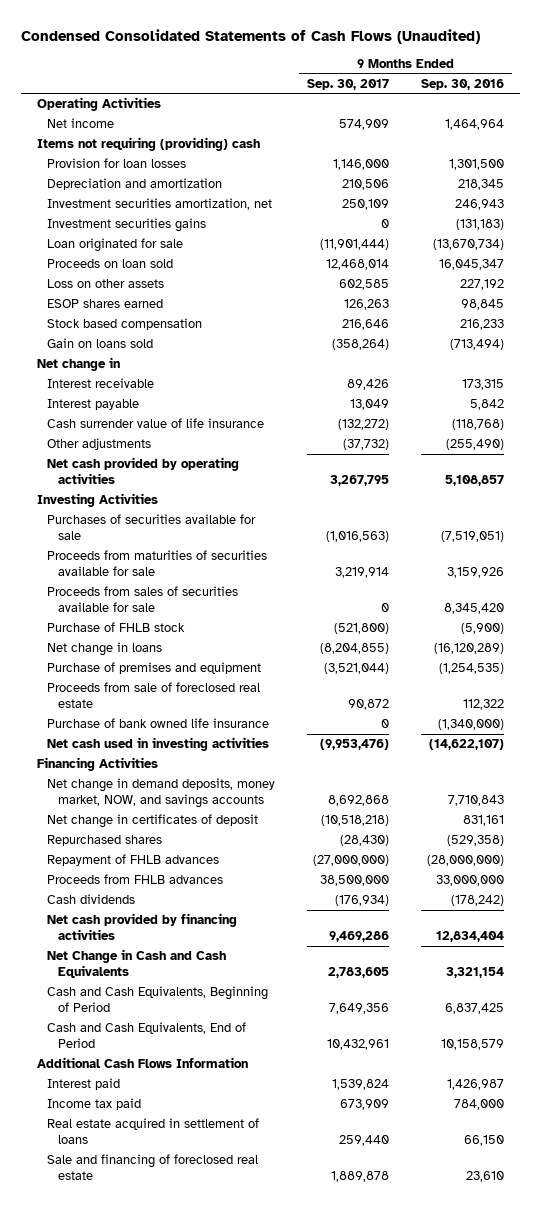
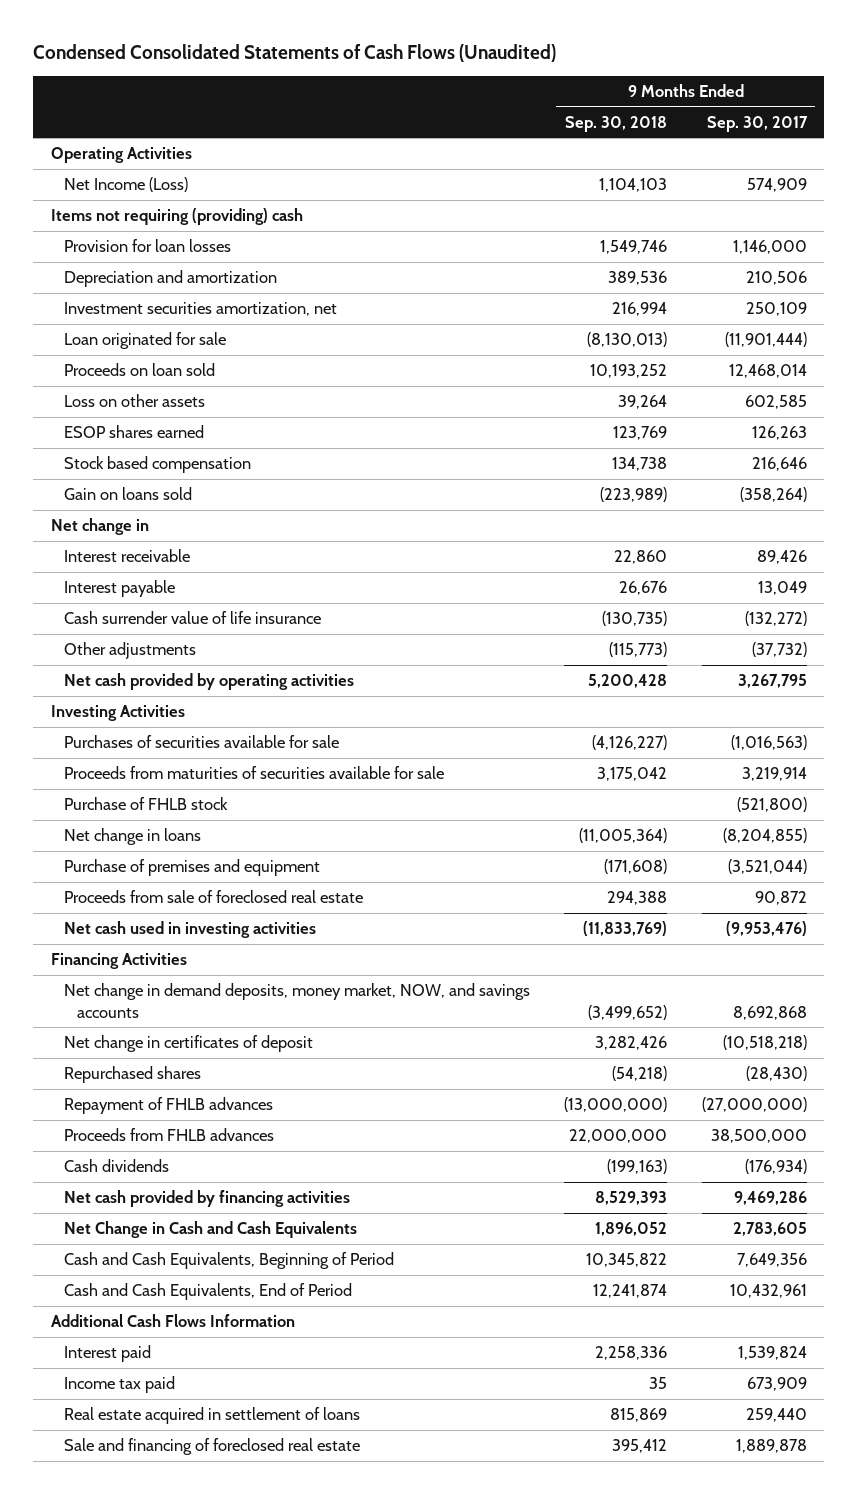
[421,78,505,90] Sep. 30, 2016 -> none
none -> [565,115,668,132] Sep. 30, 2018
[47,118,115,129] Net income -> [63,177,188,193] Net Income (Loss)
[47,218,207,233] Investment securities gains -> none
[47,586,239,613] Proceeds from sales of securities available for sale -> none
[47,718,270,729] Purchase of bank owned life insurance -> none

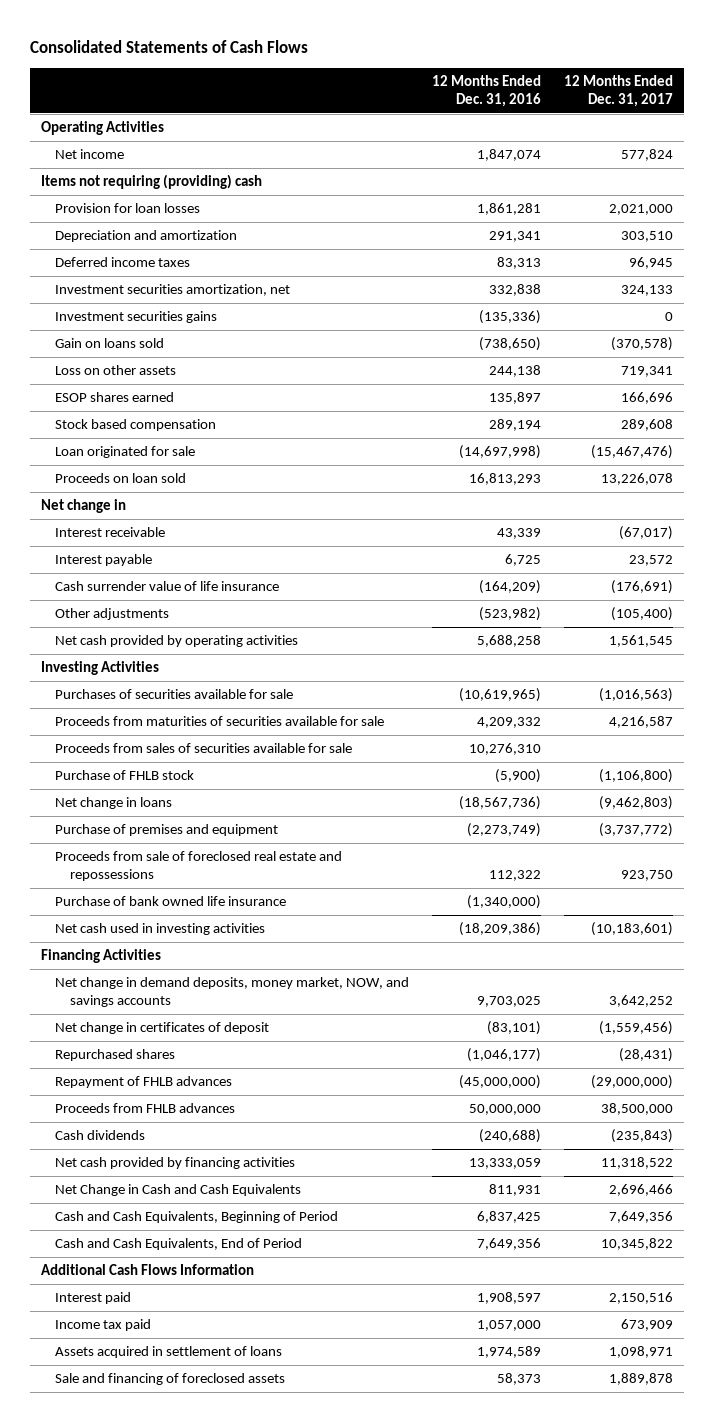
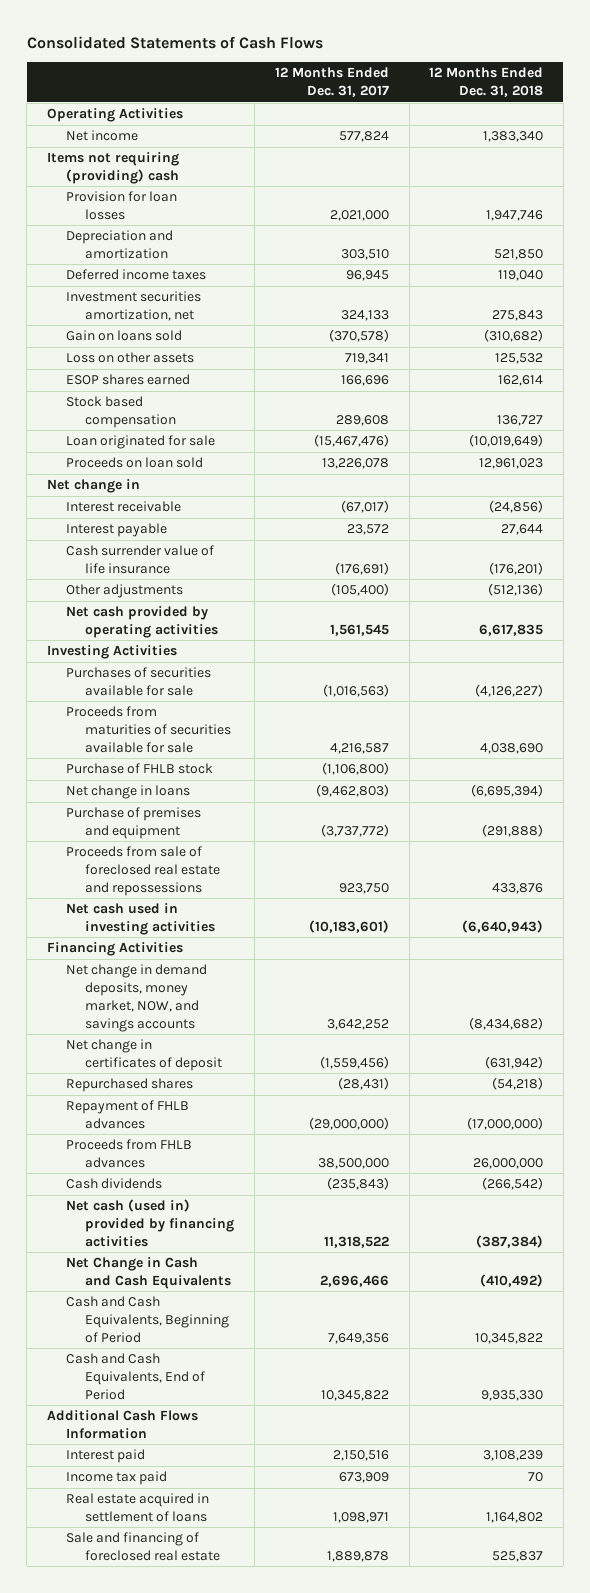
[432,75,542,108] 12 Months Ended Dec. 31, 2016 -> none
none -> [429,67,544,98] 12 Months Ended Dec. 31, 2018
[55,311,218,324] Investment securities gains -> none
[55,743,353,754] Proceeds from sales of securities available for sale -> none
[55,896,287,907] Purchase of bank owned life insurance -> none
[55,1157,296,1170] Net cash provided by financing activities -> [66,1199,235,1247] Net cash (used in) provided by financing activities
[55,1346,283,1359] Assets acquired in settlement of loans -> [66,1493,210,1523] Real estate acquired in settlement of loans
[55,1373,286,1386] Sale and financing of foreclosed assets -> [66,1532,221,1562] Sale and financing of foreclosed real estate

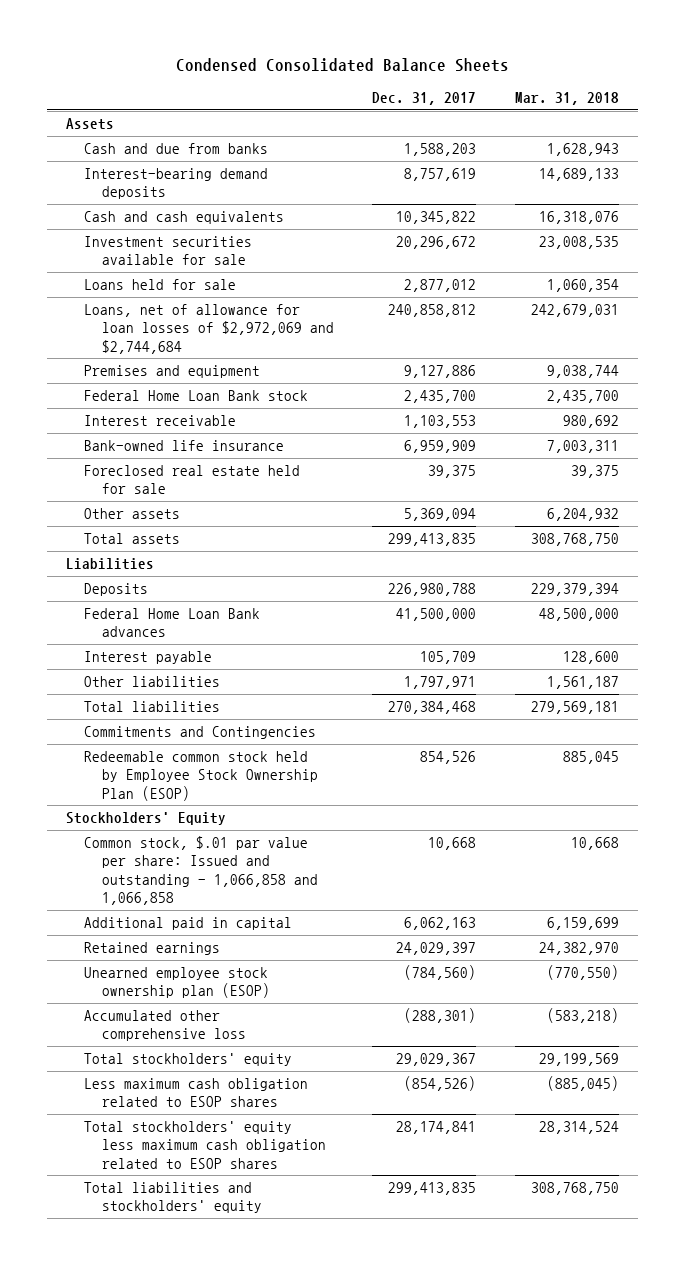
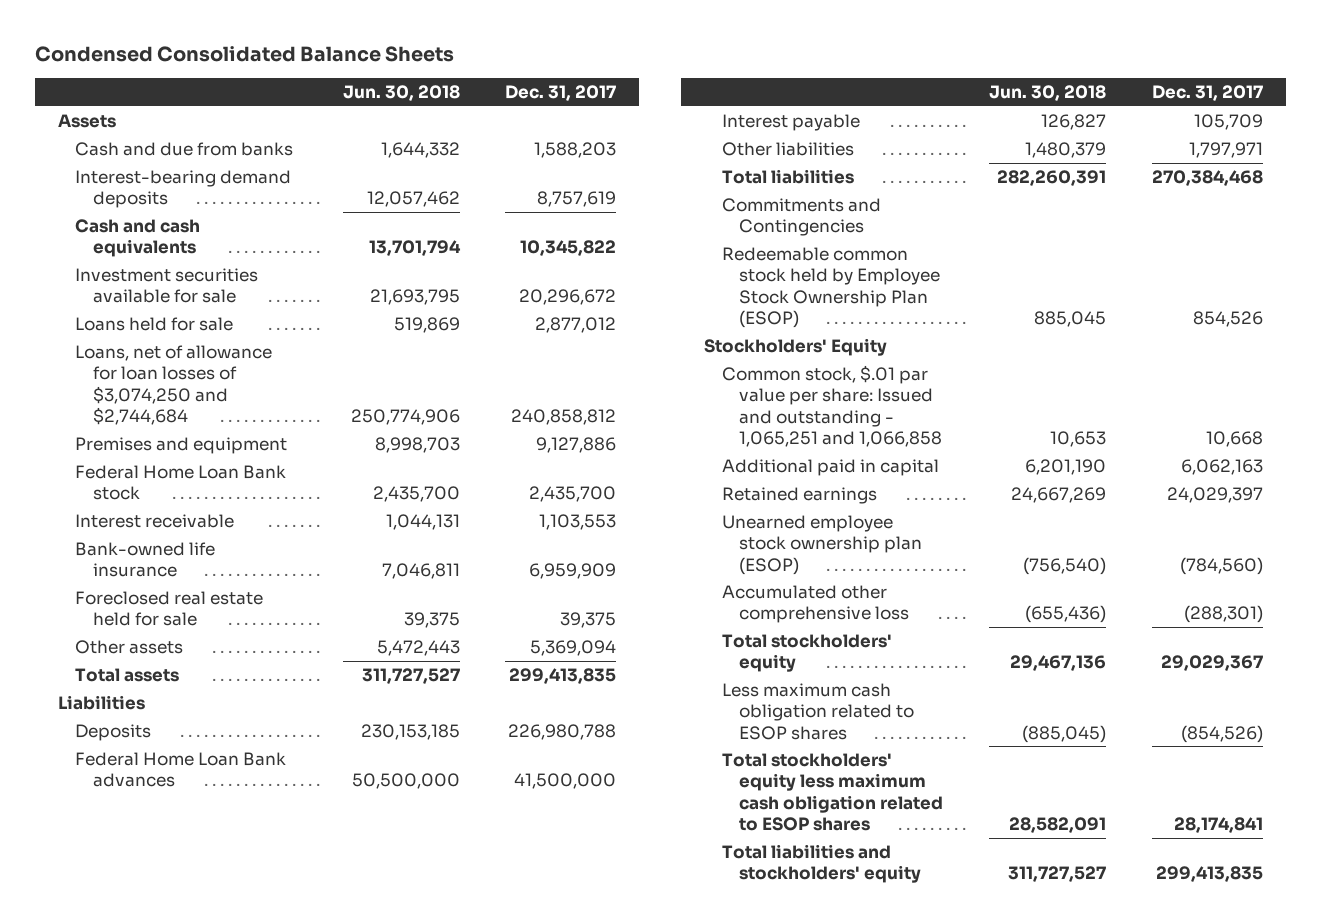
[514,92,619,106] Mar. 31, 2018 -> none
none -> [342,85,460,102] Jun. 30, 2018
[84,304,335,354] Loans, net of allowance for loan losses of $2,972,069 and $2,744,684 -> [75,345,273,425] Loans, net of allowance for loan losses of $3,074,250 and $2,744,684
[84,836,319,906] Common stock, $.01 par value per share: Issued and outstanding - 1,066,858 and 1,066,858 -> [721,365,943,447] Common stock, $.01 par value per share: Issued and outstanding - 1,065,251 and 1,066,858

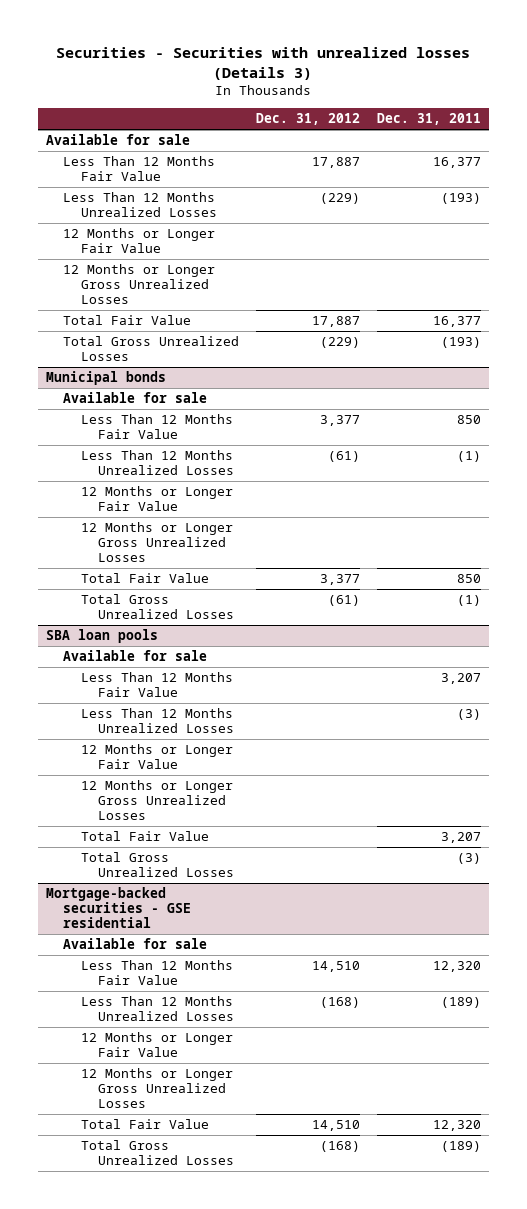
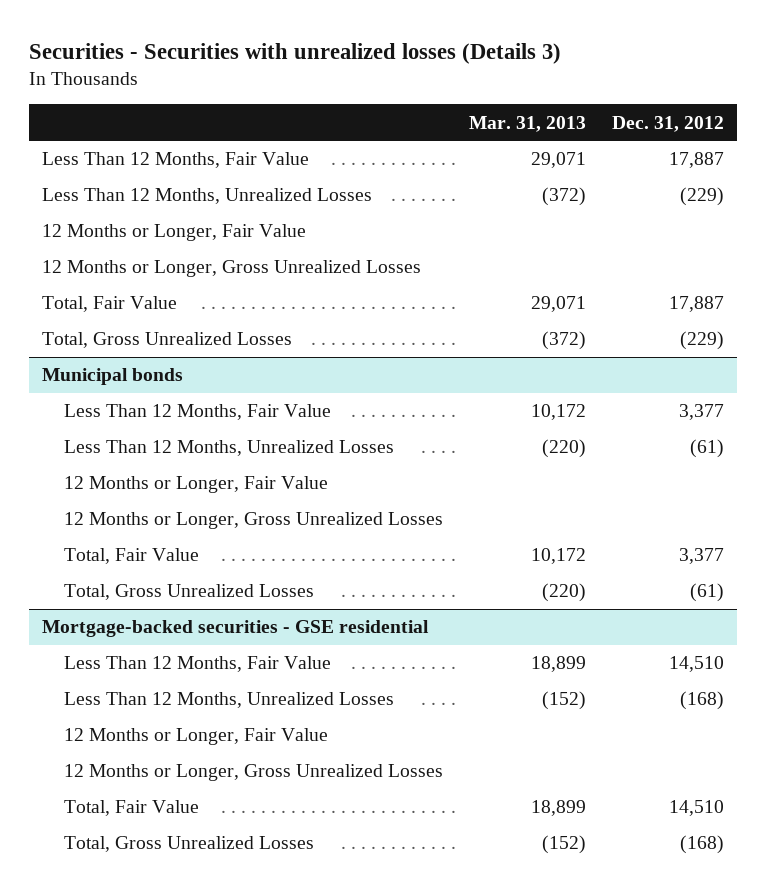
[376,113,481,126] Dec. 31, 2011 -> none
none -> [469,115,587,132] Mar. 31, 2013
[46,134,191,146] Available for sale -> none
[63,156,216,182] Less Than 12 Months Fair Value -> [41,152,309,169] Less Than 12 Months, Fair Value
[63,192,217,218] Less Than 12 Months Unrealized Losses -> [41,188,372,205] Less Than 12 Months, Unrealized Losses
[63,228,216,254] 12 Months or Longer Fair Value -> [41,224,306,242] 12 Months or Longer, Fair Value
[63,264,216,305] 12 Months or Longer Gross Unrealized Losses -> [41,260,421,278] 12 Months or Longer, Gross Unrealized Losses
[63,315,192,326] Total Fair Value -> [41,296,177,313] Total, Fair Value
[63,336,240,362] Total Gross Unrealized Losses -> [41,332,292,349] Total, Gross Unrealized Losses
[63,392,208,404] Available for sale -> none
[46,629,159,644] SBA loan pools -> none
[63,650,208,662] Available for sale -> none
[80,672,233,698] Less Than 12 Months Fair Value -> none
[80,708,234,734] Less Than 12 Months Unrealized Losses -> none
[80,744,233,770] 12 Months or Longer Fair Value -> none
[80,780,233,821] 12 Months or Longer Gross Unrealized Losses -> none
[80,831,209,842] Total Fair Value -> none
[80,852,234,878] Total Gross Unrealized Losses -> none
[80,414,233,440] Less Than 12 Months Fair Value -> [64,404,332,421] Less Than 12 Months, Fair Value
[80,450,234,476] Less Than 12 Months Unrealized Losses -> [64,440,395,457] Less Than 12 Months, Unrealized Losses
[80,486,233,512] 12 Months or Longer Fair Value -> [64,476,329,494] 12 Months or Longer, Fair Value
[80,522,233,563] 12 Months or Longer Gross Unrealized Losses -> [64,512,444,530] 12 Months or Longer, Gross Unrealized Losses
[80,573,209,584] Total Fair Value -> [64,548,200,565] Total, Fair Value
[80,594,234,620] Total Gross Unrealized Losses -> [64,584,315,601] Total, Gross Unrealized Losses
[63,938,208,950] Available for sale -> none
[80,960,233,986] Less Than 12 Months Fair Value -> [64,656,332,673] Less Than 12 Months, Fair Value
[80,996,234,1022] Less Than 12 Months Unrealized Losses -> [64,692,395,709] Less Than 12 Months, Unrealized Losses
[80,1032,233,1058] 12 Months or Longer Fair Value -> [64,728,329,746] 12 Months or Longer, Fair Value
[80,1068,233,1109] 12 Months or Longer Gross Unrealized Losses -> [64,764,444,782] 12 Months or Longer, Gross Unrealized Losses
[80,1119,209,1130] Total Fair Value -> [64,800,200,817] Total, Fair Value
[80,1140,234,1166] Total Gross Unrealized Losses -> [64,836,315,853] Total, Gross Unrealized Losses

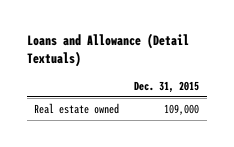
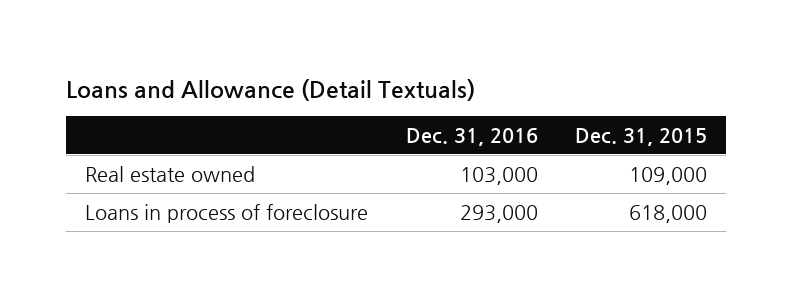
none -> [405,127,538,146] Dec. 31, 2016
none -> [85,203,369,223] Loans in process of foreclosure

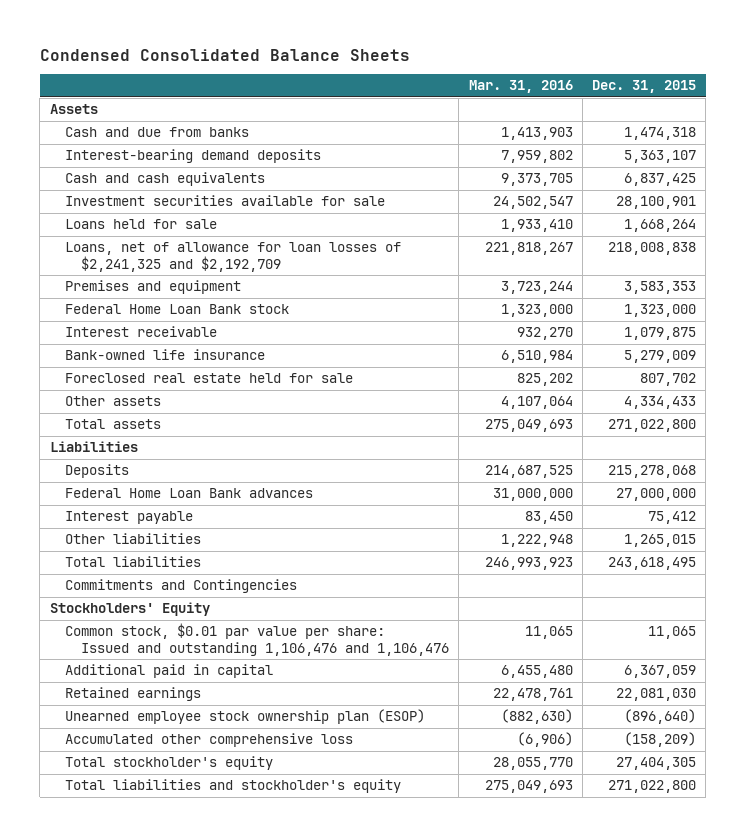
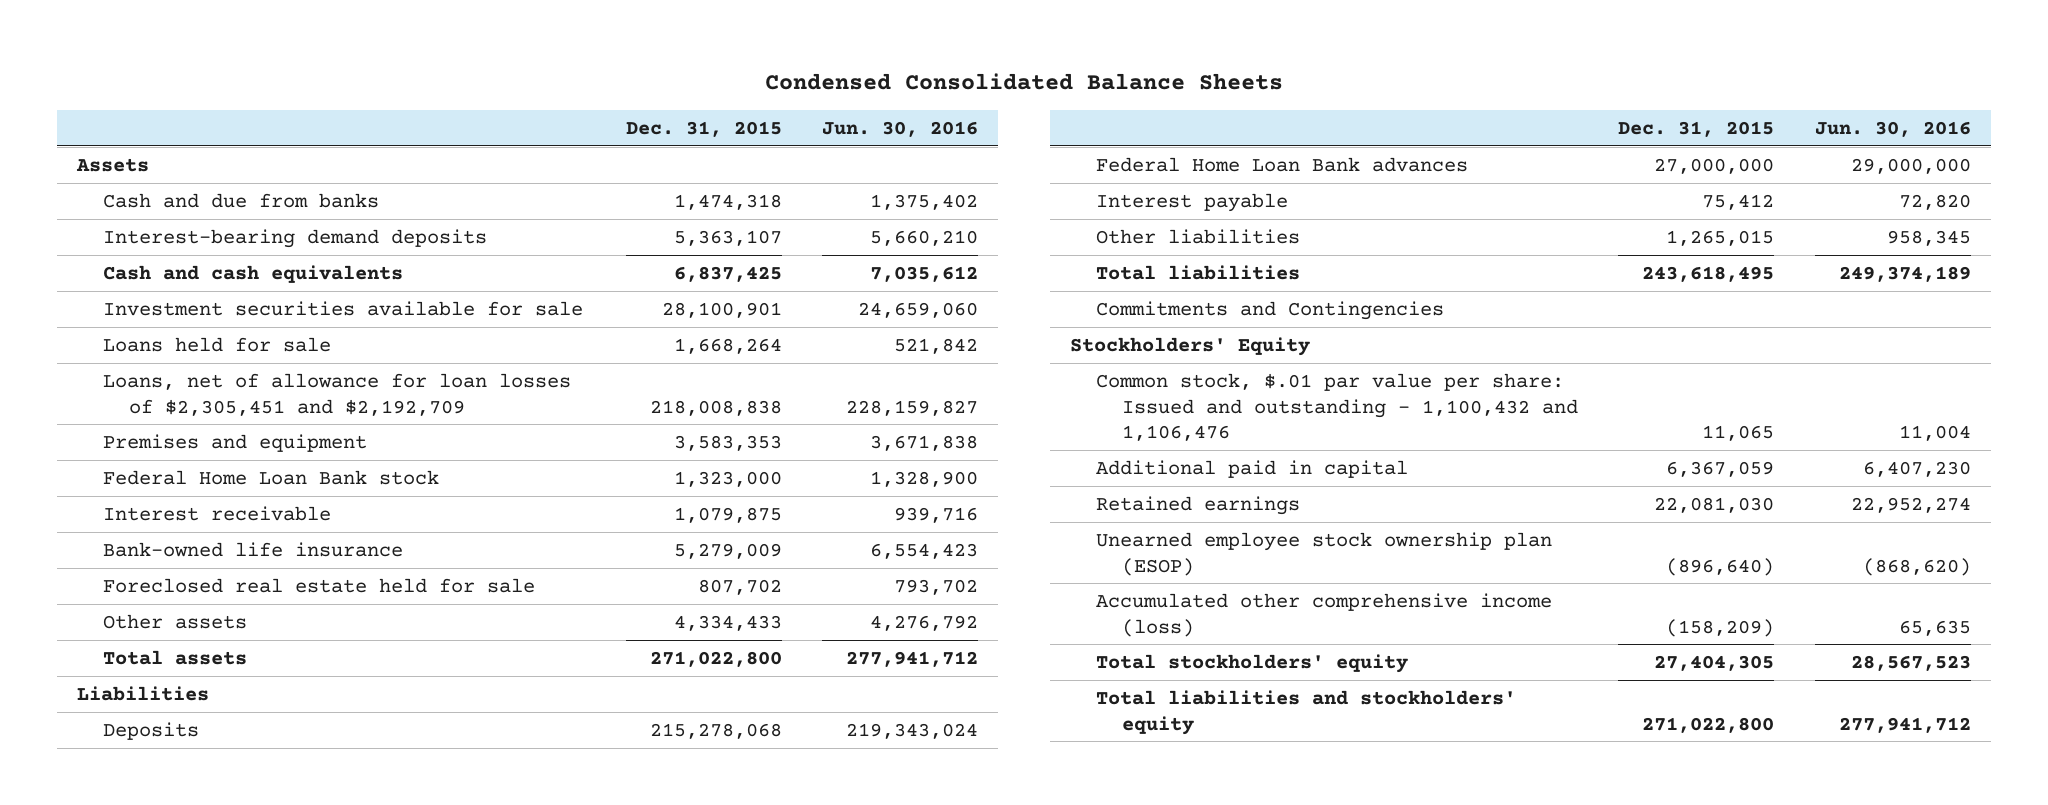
[468,80,573,94] Mar. 31, 2016 -> none
none -> [822,120,979,137] Jun. 30, 2016
[65,242,402,272] Loans, net of allowance for loan losses of $2,241,325 and $2,192,709 -> [103,372,572,416] Loans, net of allowance for loan losses of $2,305,451 and $2,192,709
[65,623,450,656] Common stock, $0.01 par value per share: Issued and outstanding 1,106,476 and 1,106,476 -> [1096,372,1579,442] Common stock, $.01 par value per share: Issued and outstanding - 1,100,432 and 1,106,476
[65,733,354,748] Accumulated other comprehensive loss -> [1096,592,1553,637] Accumulated other comprehensive income (loss)
[65,756,274,771] Total stockholder's equity -> [1096,653,1409,673] Total stockholders' equity
[65,779,402,794] Total liabilities and stockholder's equity -> [1096,689,1517,735] Total liabilities and stockholders' equity

